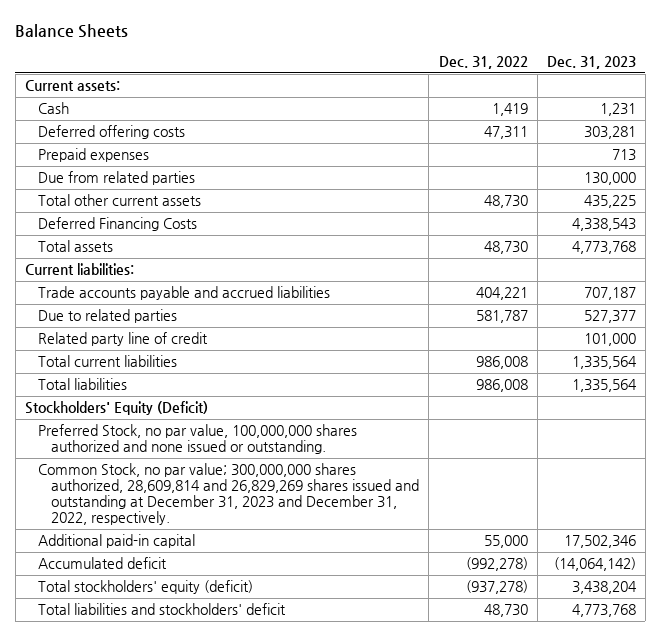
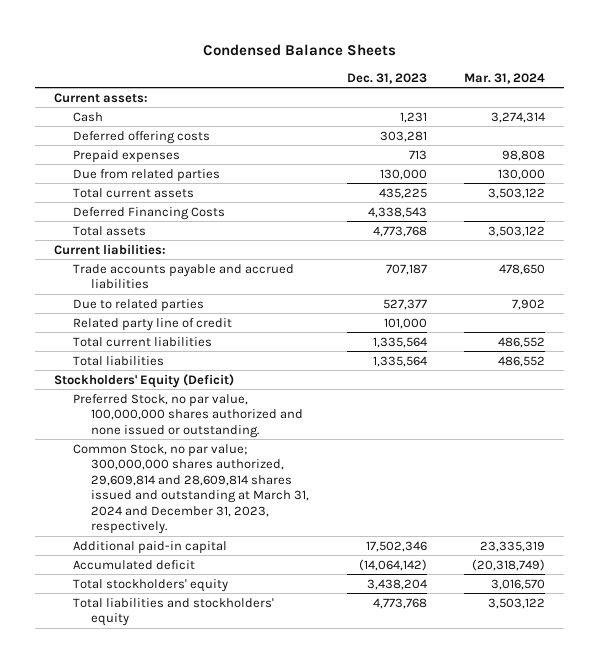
[15,24,129,39] Balance Sheets -> [202,44,396,57] Condensed Balance Sheets
[438,56,528,70] Dec. 31, 2022 -> none
none -> [464,72,546,84] Mar. 31, 2024
[38,194,202,207] Total other current assets -> [72,187,194,198] Total current assets
[38,463,420,525] Common Stock, no par value; 300,000,000 shares authorized, 28,609,814 and 26,829,269 shares issued and outstanding at December 31, 2023 and December 31, 2022, respectively. -> [72,443,310,535] Common Stock, no par value; 300,000,000 shares authorized, 29,609,814 and 28,609,814 shares issued and outstanding at March 31, 2024 and December 31, 2023, respectively.
[38,580,254,595] Total stockholders' equity (deficit) -> [72,578,228,592] Total stockholders' equity
[38,603,287,616] Total liabilities and stockholders' deficit -> [72,597,274,627] Total liabilities and stockholders' equity

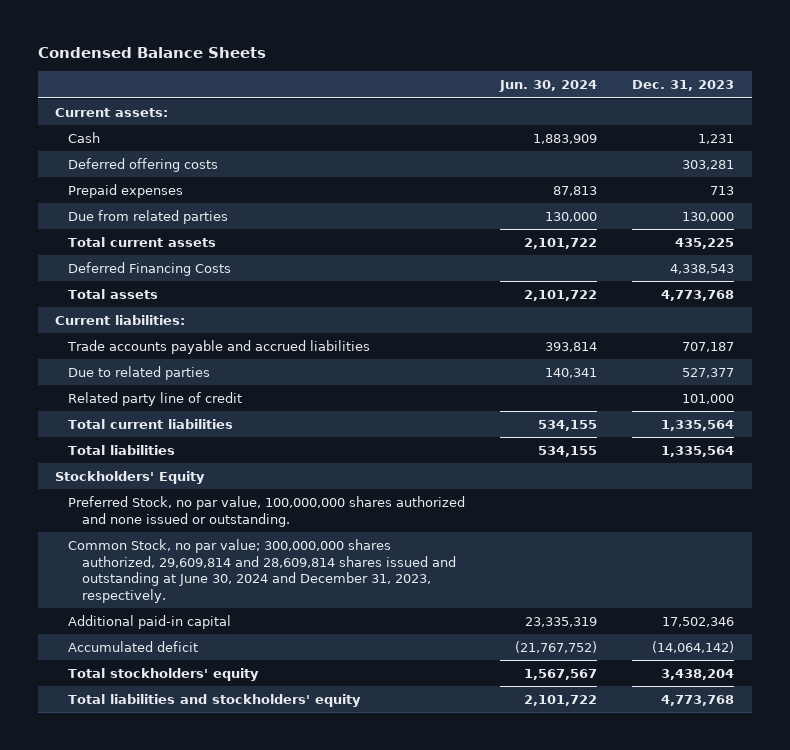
[464,72,546,84] Mar. 31, 2024 -> none
none -> [499,80,598,93] Jun. 30, 2024
[54,373,235,388] Stockholders' Equity (Deficit) -> [55,471,206,485] Stockholders' Equity
[72,443,310,535] Common Stock, no par value; 300,000,000 shares authorized, 29,609,814 and 28,609,814 shares issued and outstanding at March 31, 2024 and December 31, 2023, respectively. -> [68,539,456,603] Common Stock, no par value; 300,000,000 shares authorized, 29,609,814 and 28,609,814 shares issued and outstanding at June 30, 2024 and December 31, 2023, respectively.

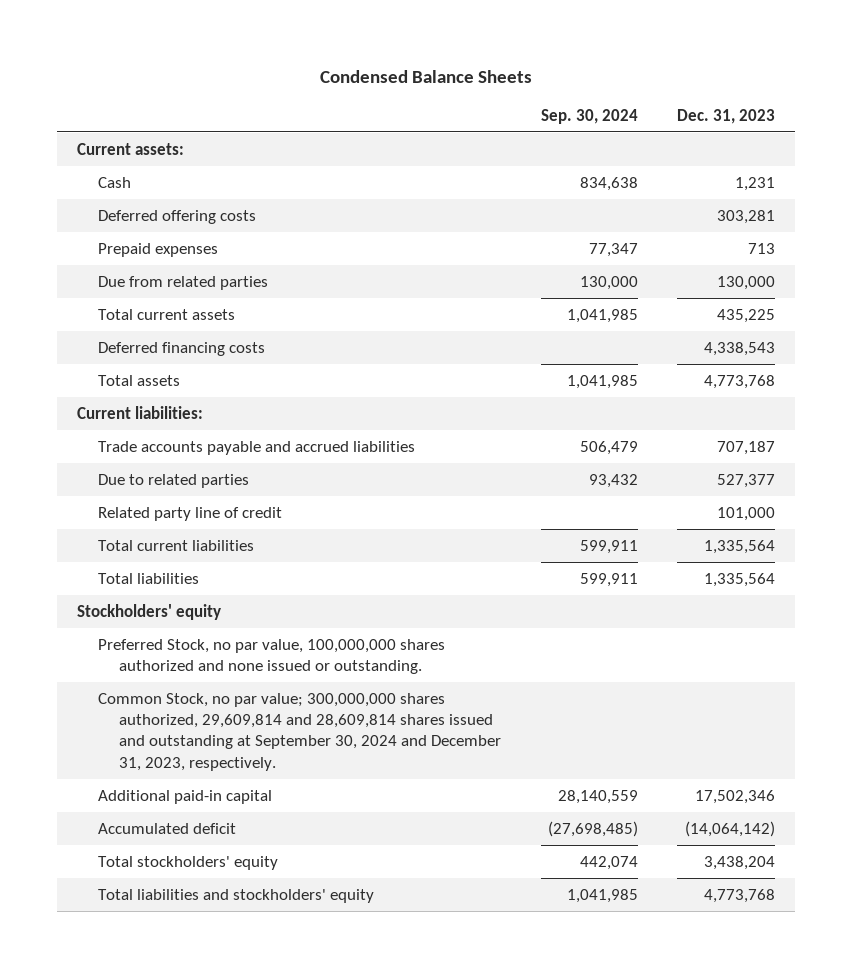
[499,80,598,93] Jun. 30, 2024 -> none
none -> [540,108,638,124] Sep. 30, 2024
[68,262,232,277] Deferred Financing Costs -> [97,341,265,356] Deferred financing costs
[55,471,206,485] Stockholders' Equity -> [76,603,221,620] Stockholders' equity
[68,539,456,603] Common Stock, no par value; 300,000,000 shares authorized, 29,609,814 and 28,609,814 shares issued and outstanding at June 30, 2024 and December 31, 2023, respectively. -> [97,692,502,771] Common Stock, no par value; 300,000,000 shares authorized, 29,609,814 and 28,609,814 shares issued and outstanding at September 30, 2024 and December 31, 2023, respectively.

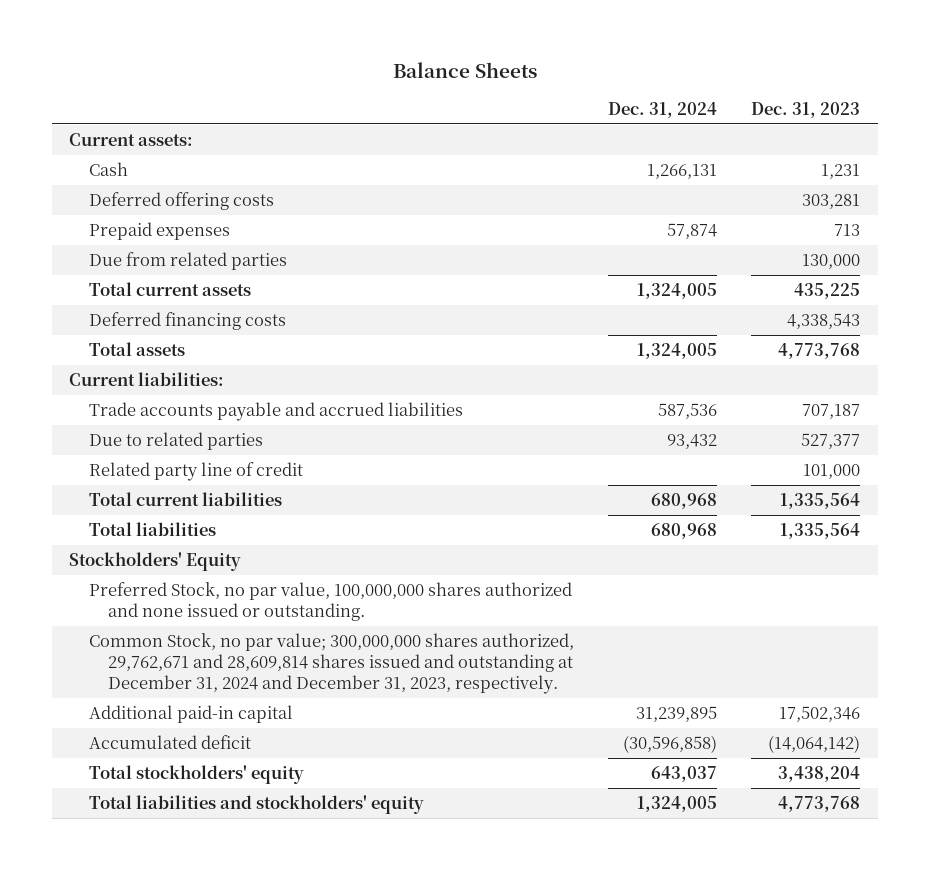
[319,69,532,83] Condensed Balance Sheets -> [392,61,537,78] Balance Sheets
[540,108,638,124] Sep. 30, 2024 -> none
none -> [608,101,718,118] Dec. 31, 2024
[76,603,221,620] Stockholders' equity -> [69,551,242,571] Stockholders' Equity
[97,692,502,771] Common Stock, no par value; 300,000,000 shares authorized, 29,609,814 and 28,609,814 shares issued and outstanding at September 30, 2024 and December 31, 2023, respectively. -> [88,632,574,694] Common Stock, no par value; 300,000,000 shares authorized, 29,762,671 and 28,609,814 shares issued and outstanding at December 31, 2024 and December 31, 2023, respectively.

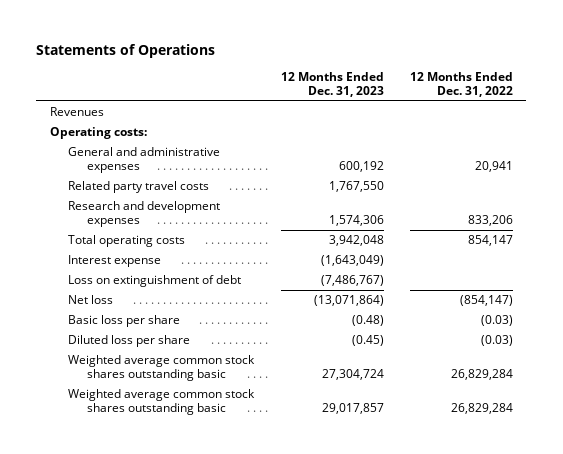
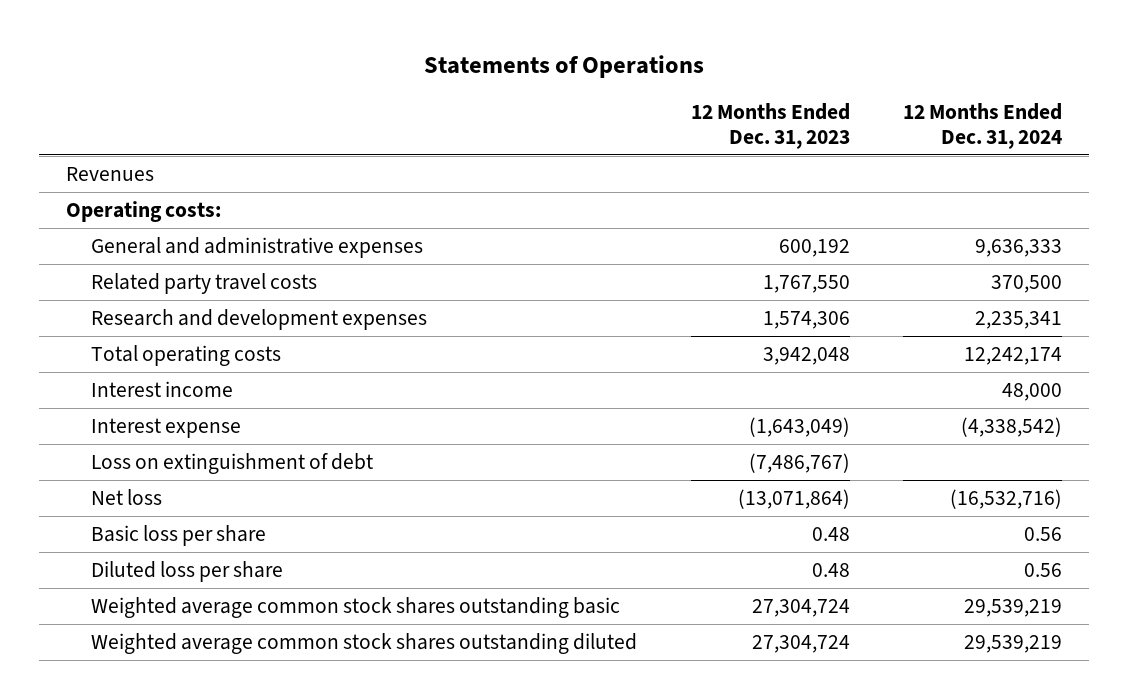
[410,71,514,97] 12 Months Ended Dec. 31, 2022 -> none
none -> [903,102,1063,150] 12 Months Ended Dec. 31, 2024
none -> [90,380,233,397] Interest income
[351,315,384,327] (0.48) -> [811,526,850,541] 0.48
[351,335,384,347] (0.45) -> [811,562,850,577] 0.48
[68,389,256,416] Weighted average common stock shares outstanding basic -> [90,632,637,654] Weighted average common stock shares outstanding diluted
[321,403,384,415] 29,017,857 -> [751,634,850,653] 27,304,724

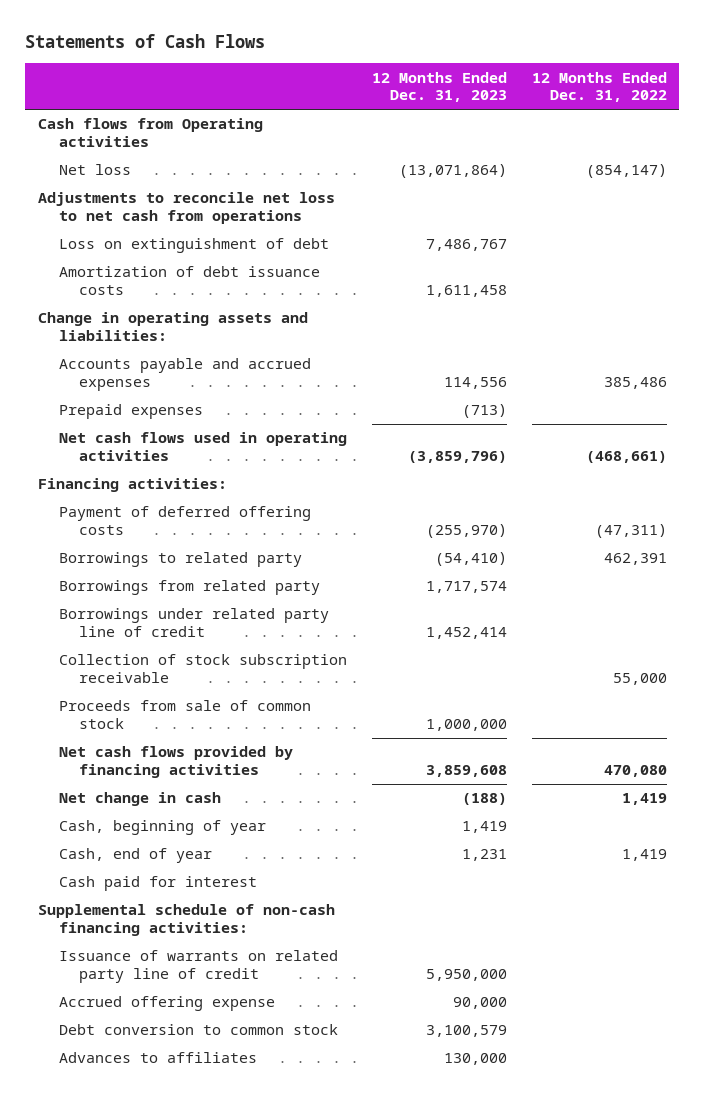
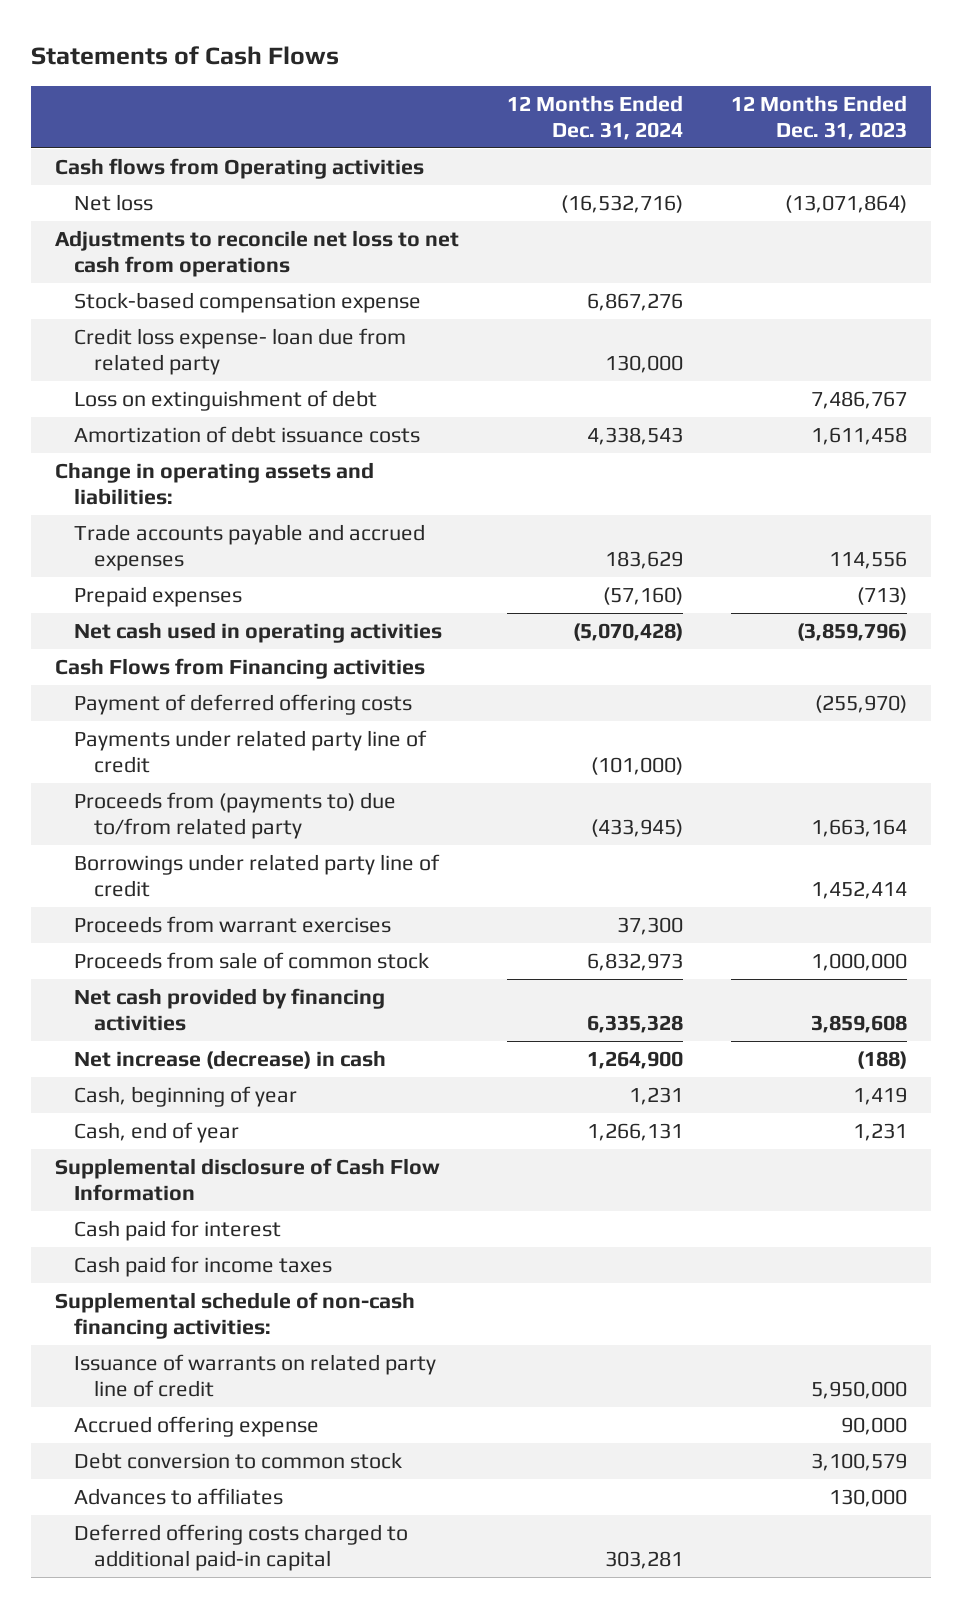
[531,71,667,103] 12 Months Ended Dec. 31, 2022 -> none
none -> [506,94,683,140] 12 Months Ended Dec. 31, 2024
none -> [74,292,422,314] Stock-based compensation expense
none -> [74,328,407,376] Credit loss expense- loan due from related party
[58,358,311,392] Accounts payable and accrued expenses -> [74,524,426,572] Trade accounts payable and accrued expenses
[58,432,347,462] Net cash flows used in operating activities -> [74,622,443,644] Net cash used in operating activities
[37,478,227,493] Financing activities: -> [54,658,425,680] Cash Flows from Financing activities
[58,580,320,596] Borrowings from related party -> none
none -> [74,730,428,774] Payments under related party line of credit
[58,552,302,568] Borrowings to related party -> [74,792,397,840] Proceeds from (payments to) due to/from related party
[434,552,507,567] (54,410) -> [810,819,907,838] 1,663,164
[58,654,347,684] Collection of stock subscription receivable -> none
none -> [74,916,392,934] Proceeds from warrant exercises
[58,746,293,779] Net cash flows provided by financing activities -> [74,988,386,1032] Net cash provided by financing activities
[58,792,221,807] Net change in cash -> [74,1050,387,1070] Net increase (decrease) in cash
none -> [54,1158,440,1202] Supplemental disclosure of Cash Flow Information
none -> [74,1256,333,1278] Cash paid for income taxes
none -> [74,1524,409,1572] Deferred offering costs charged to additional paid-in capital

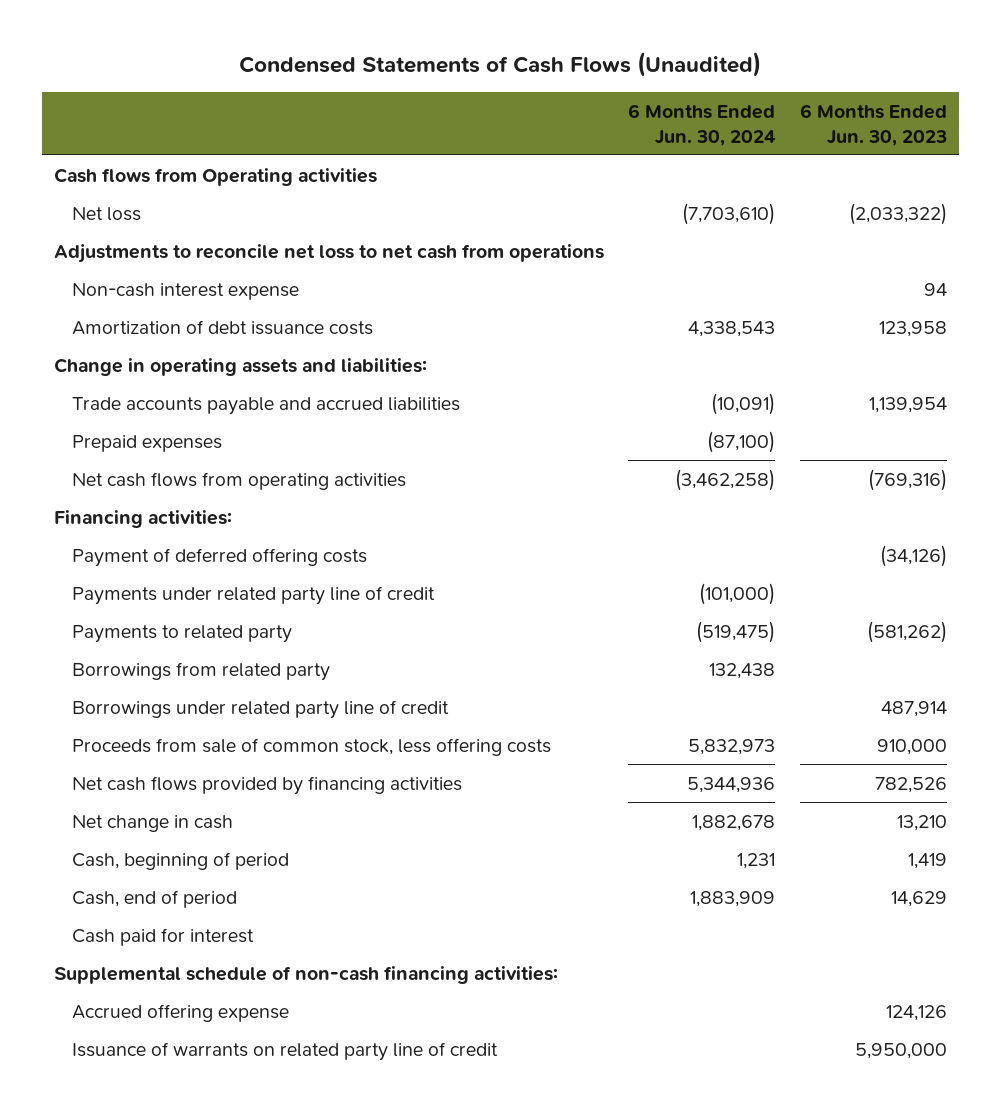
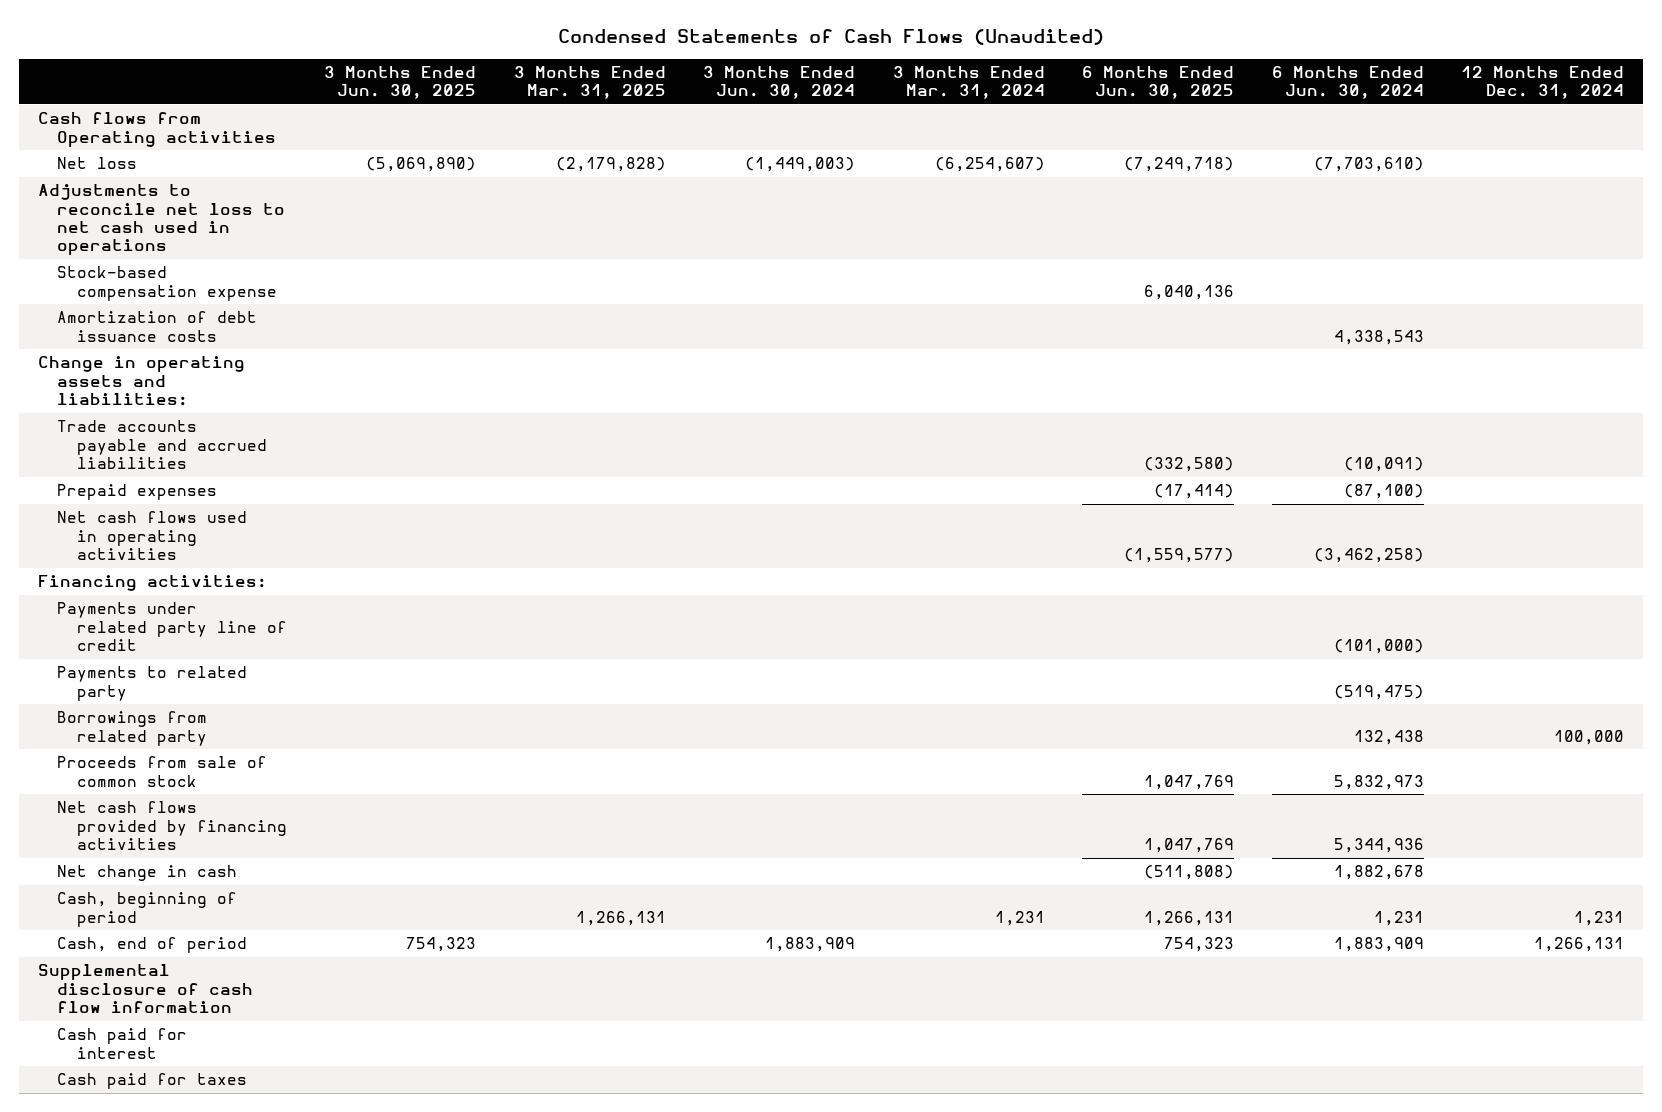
[799,103,947,146] 6 Months Ended Jun. 30, 2023 -> none
none -> [324,65,477,100] 3 Months Ended Jun. 30, 2025
none -> [513,65,666,100] 3 Months Ended Mar. 31, 2025
none -> [703,65,856,100] 3 Months Ended Jun. 30, 2024
none -> [892,65,1045,100] 3 Months Ended Mar. 31, 2024
none -> [1082,65,1235,100] 6 Months Ended Jun. 30, 2025
none -> [1461,65,1625,100] 12 Months Ended Dec. 31, 2024
[71,282,299,300] Non-cash interest expense -> none
[54,243,605,263] Adjustments to reconcile net loss to net cash from operations -> [37,184,286,256] Adjustments to reconcile net loss to net cash used in operations
none -> [57,266,277,301] Stock-based compensation expense
[71,471,406,490] Net cash flows from operating activities -> [57,511,248,561] Net cash flows used in operating activities
[71,547,367,567] Payment of deferred offering costs -> none
[71,699,449,719] Borrowings under related party line of credit -> none
[71,737,551,756] Proceeds from sale of common stock, less offering costs -> [57,756,268,787] Proceeds from sale of common stock
none -> [37,964,254,1014] Supplemental disclosure of cash flow information
[54,965,559,984] Supplemental schedule of non-cash financing activities: -> none
[71,1003,289,1022] Accrued offering expense -> none
[71,1041,498,1061] Issuance of warrants on related party line of credit -> none
none -> [57,1073,248,1090] Cash paid for taxes

